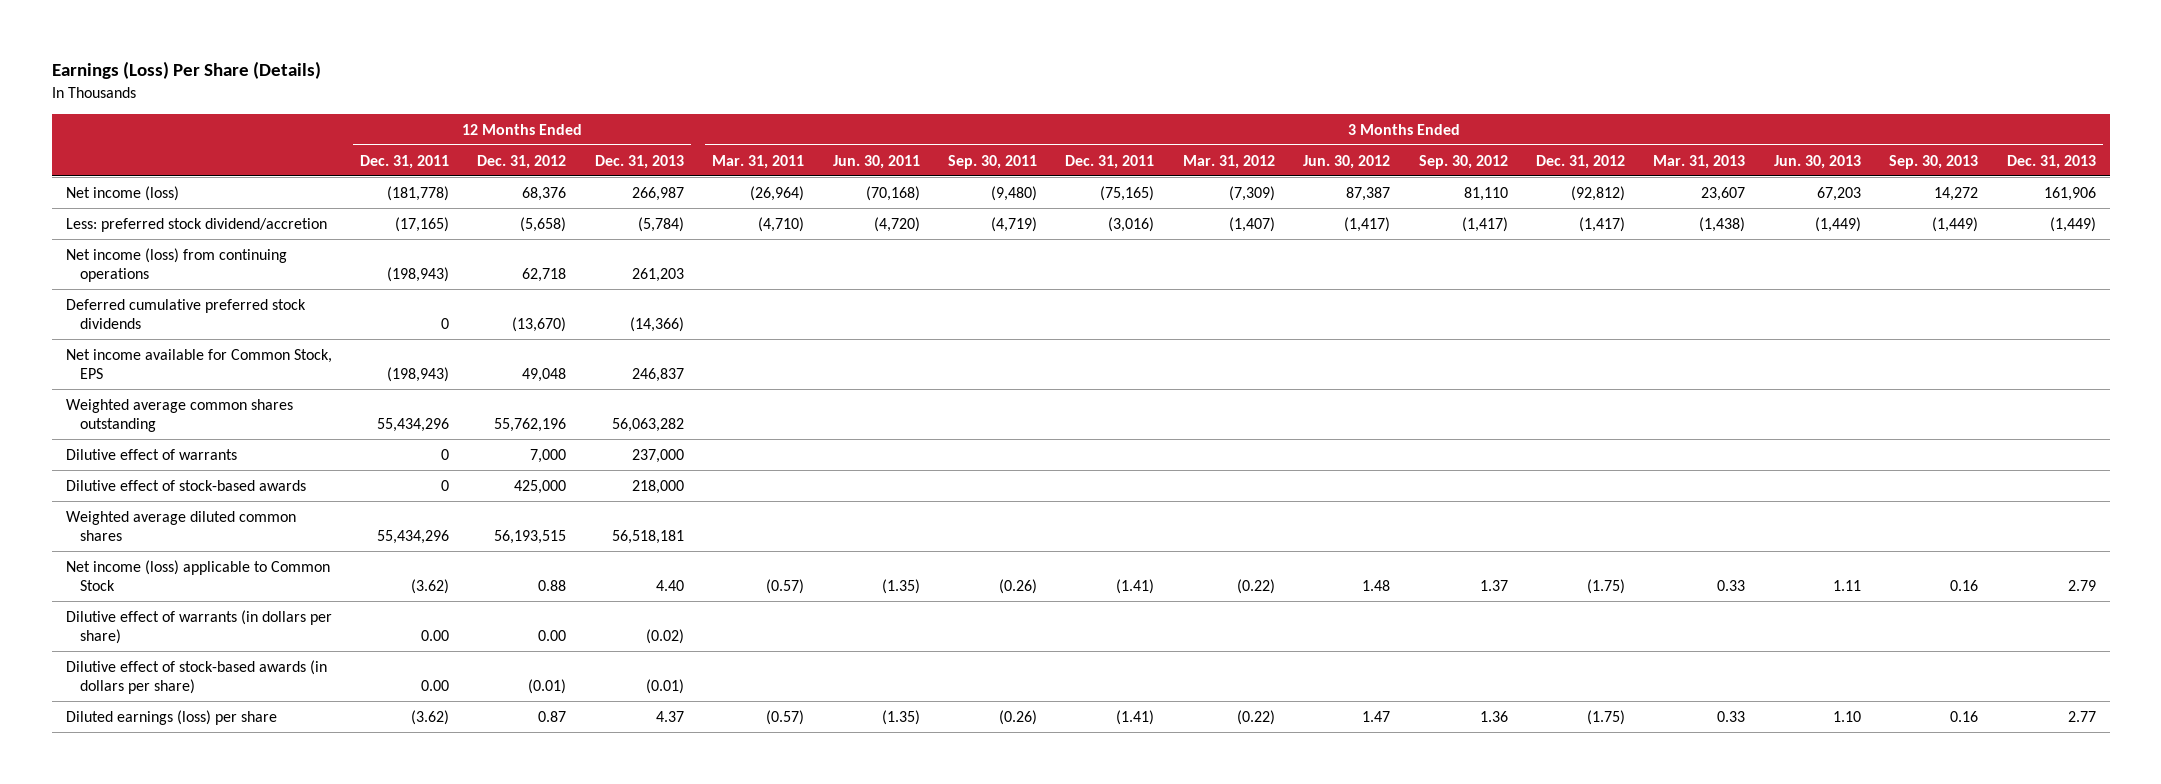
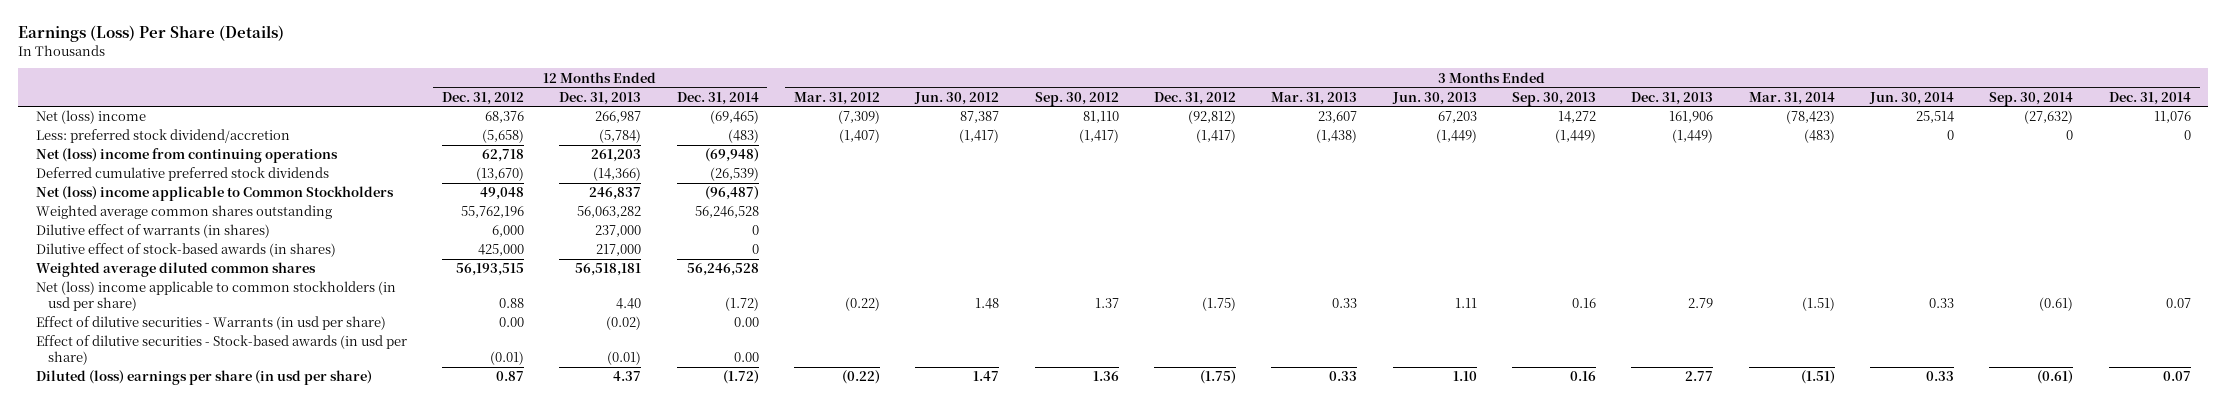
[360,154,450,169] Dec. 31, 2011 -> none
[712,154,805,169] Mar. 31, 2011 -> none
[832,154,920,169] Jun. 30, 2011 -> none
[948,154,1038,169] Sep. 30, 2011 -> none
[1065,154,1155,169] Dec. 31, 2011 -> none
none -> [676,91,759,105] Dec. 31, 2014
none -> [1748,91,1835,105] Mar. 31, 2014
none -> [1869,91,1955,105] Jun. 30, 2014
none -> [1989,91,2074,106] Sep. 30, 2014
none -> [2108,91,2191,105] Dec. 31, 2014
[65,185,179,201] Net income (loss) -> [35,110,146,125] Net (loss) income
[65,247,287,283] Net income (loss) from continuing operations -> [35,148,338,164] Net (loss) income from continuing operations
[65,348,332,380] Net income available for Common Stock, EPS -> [35,186,394,202] Net (loss) income applicable to Common Stockholders
[65,448,237,460] Dilutive effect of warrants -> [35,224,270,239] Dilutive effect of warrants (in shares)
[530,448,567,463] 7,000 -> [491,225,524,238] 6,000
[65,479,306,491] Dilutive effect of stock-based awards -> [35,243,336,258] Dilutive effect of stock-based awards (in shares)
[631,479,684,494] 218,000 -> [596,244,642,257] 217,000
[65,559,330,592] Net income (loss) applicable to Common Stock -> [35,281,396,311] Net (loss) income applicable to common stockholders (in usd per share)
[65,609,332,645] Dilutive effect of warrants (in dollars per share) -> [35,316,386,331] Effect of dilutive securities - Warrants (in usd per share)
[65,659,327,695] Dilutive effect of stock-based awards (in dollars per share) -> [35,335,407,365] Effect of dilutive securities - Stock-based awards (in usd per share)
[65,709,277,725] Diluted earnings (loss) per share -> [35,370,372,386] Diluted (loss) earnings per share (in usd per share)

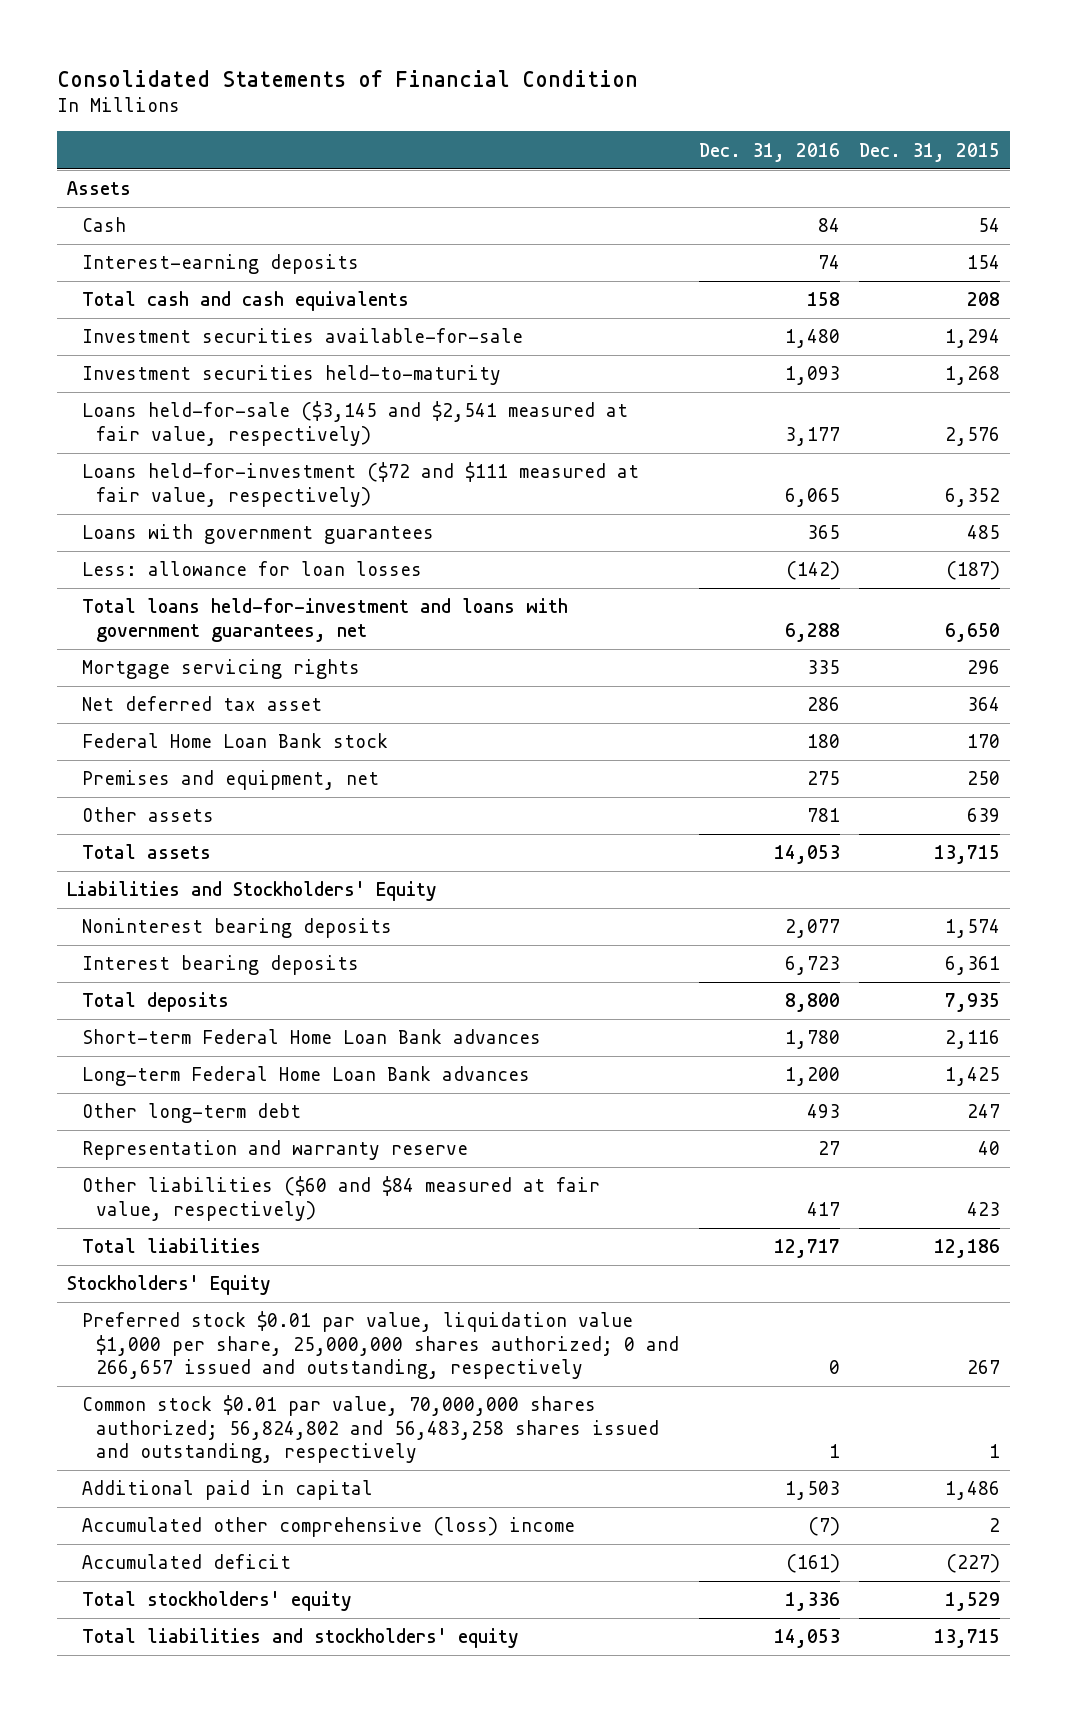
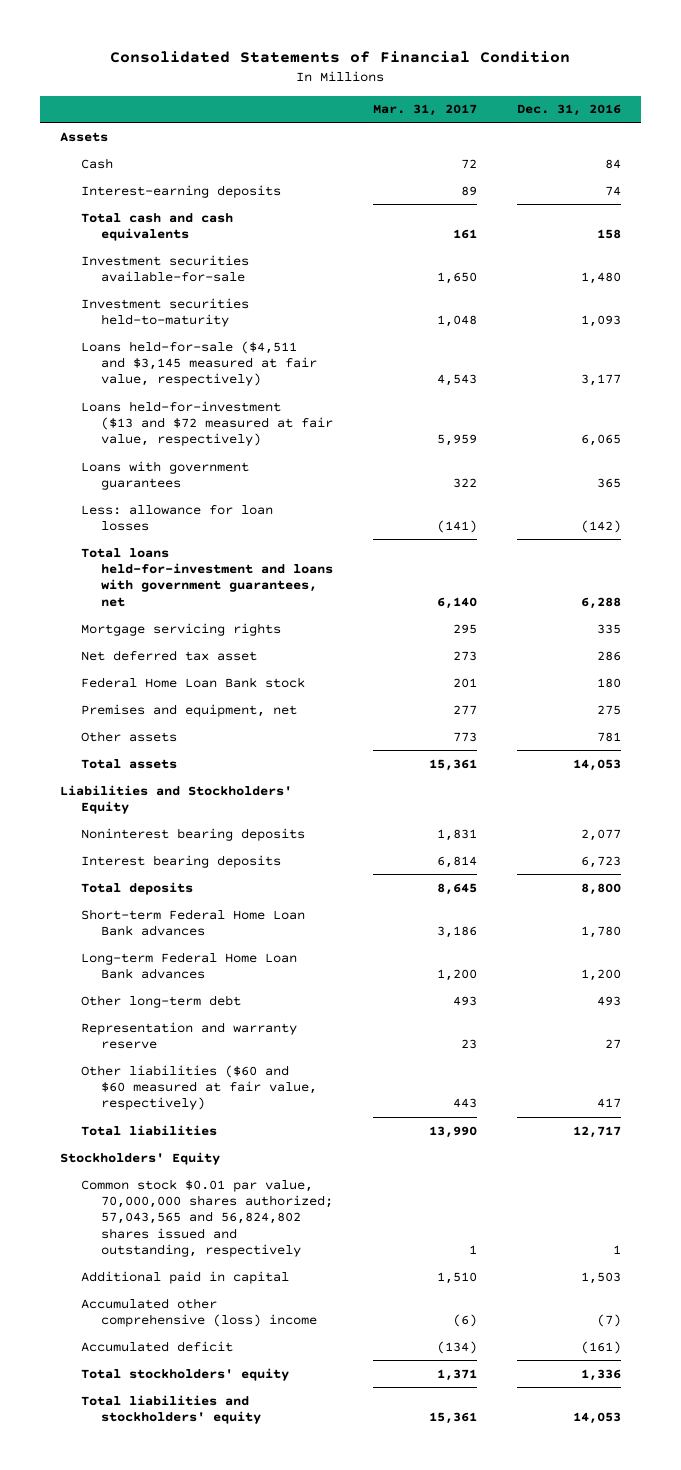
[859,142,1001,162] Dec. 31, 2015 -> none
none -> [373,104,478,117] Mar. 31, 2017
[81,401,628,446] Loans held-for-sale ($3,145 and $2,541 measured at fair value, respectively) -> [80,340,318,387] Loans held-for-sale ($4,511 and $3,145 measured at fair value, respectively)
[81,462,639,507] Loans held-for-investment ($72 and $111 measured at fair value, respectively) -> [80,400,334,447] Loans held-for-investment ($13 and $72 measured at fair value, respectively)
[81,1176,600,1221] Other liabilities ($60 and $84 measured at fair value, respectively) -> [80,1064,318,1111] Other liabilities ($60 and $60 measured at fair value, respectively)
[81,1311,680,1379] Preferred stock $0.01 par value, liquidation value $1,000 per share, 25,000,000 shares authorized; 0 and 266,657 issued and outstanding, respectively -> none
[81,1395,660,1463] Common stock $0.01 par value, 70,000,000 shares authorized; 56,824,802 and 56,483,258 shares issued and outstanding, respectively -> [80,1178,334,1258] Common stock $0.01 par value, 70,000,000 shares authorized; 57,043,565 and 56,824,802 shares issued and outstanding, respectively

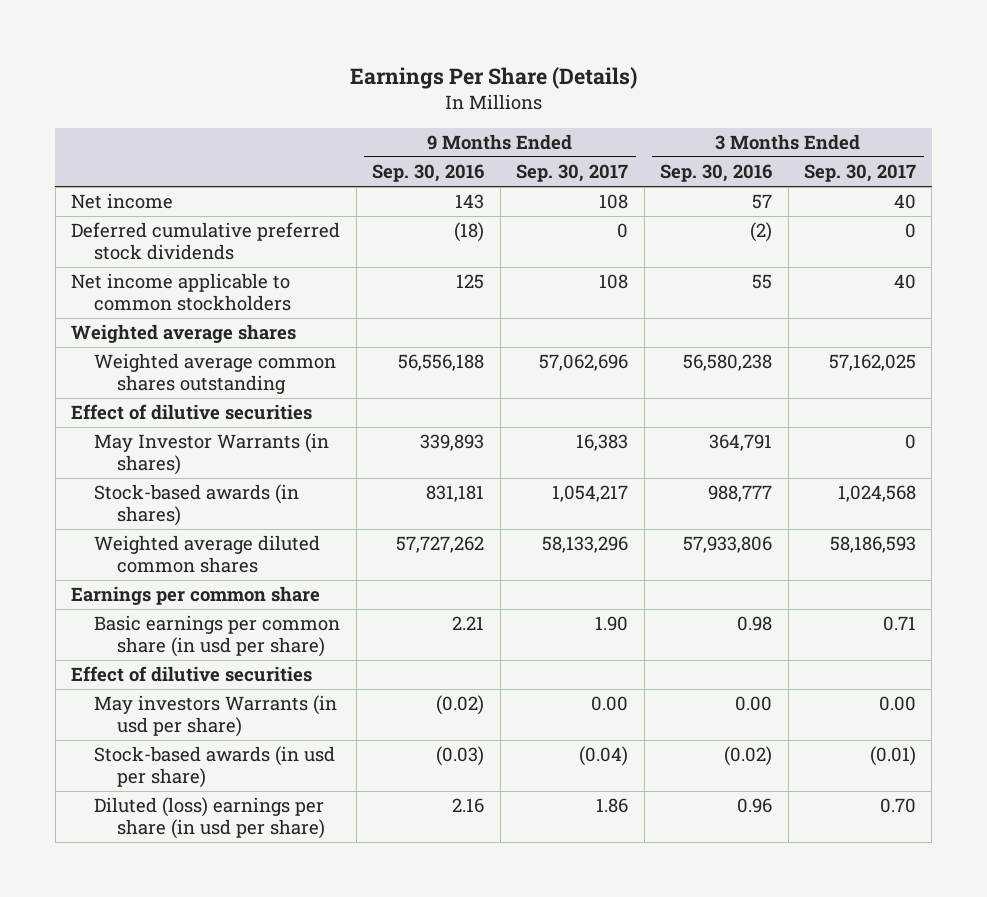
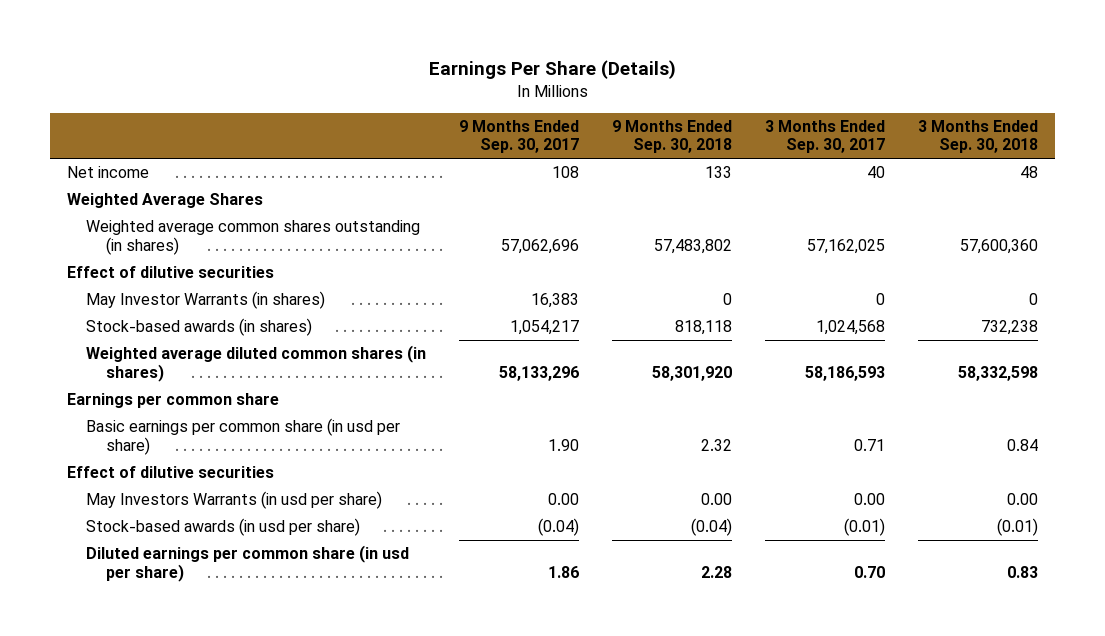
[372,164,485,183] Sep. 30, 2016 -> none
[660,164,773,183] Sep. 30, 2016 -> none
none -> [612,119,733,154] 9 Months Ended Sep. 30, 2018
none -> [918,119,1039,154] 3 Months Ended Sep. 30, 2018
[71,222,341,261] Deferred cumulative preferred stock dividends -> none
[71,273,292,312] Net income applicable to common stockholders -> none
[71,324,297,344] Weighted average shares -> [66,193,263,209] Weighted Average Shares
[94,353,337,395] Weighted average common shares outstanding -> [86,220,421,255] Weighted average common shares outstanding (in shares)
[94,535,321,574] Weighted average diluted common shares -> [86,345,427,382] Weighted average diluted common shares (in shares)
[94,695,338,738] May investors Warrants (in usd per share) -> [86,491,383,510] May Investors Warrants (in usd per share)
[94,797,326,840] Diluted (loss) earnings per share (in usd per share) -> [86,545,410,582] Diluted earnings per common share (in usd per share)

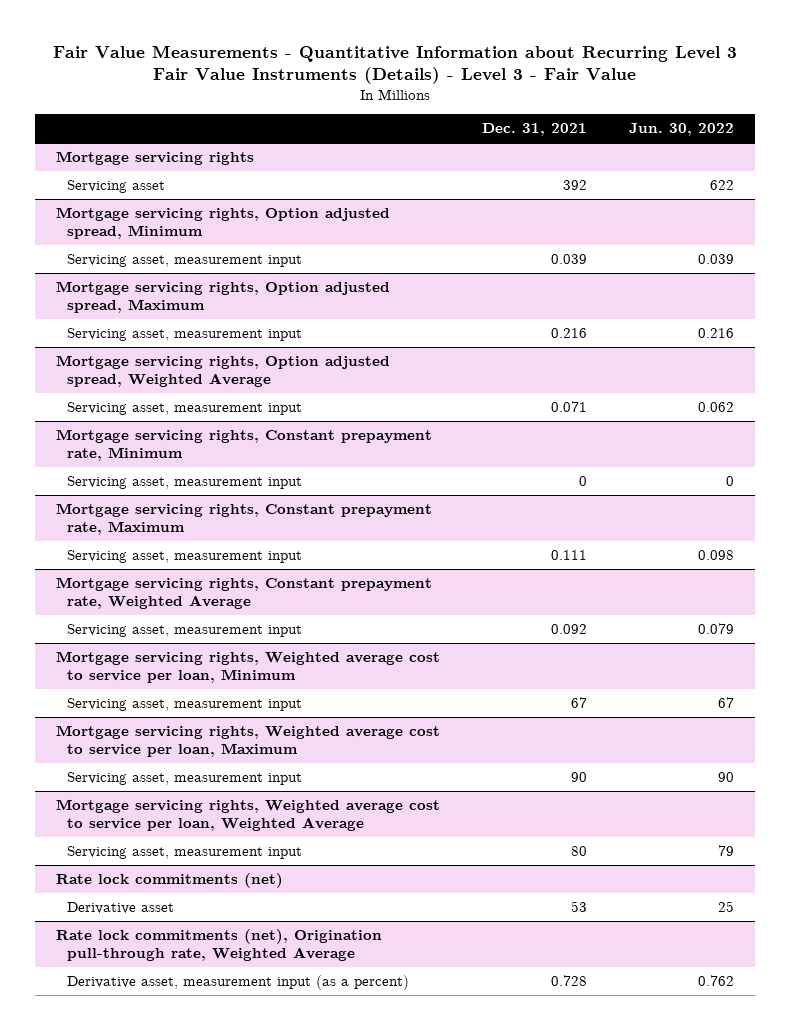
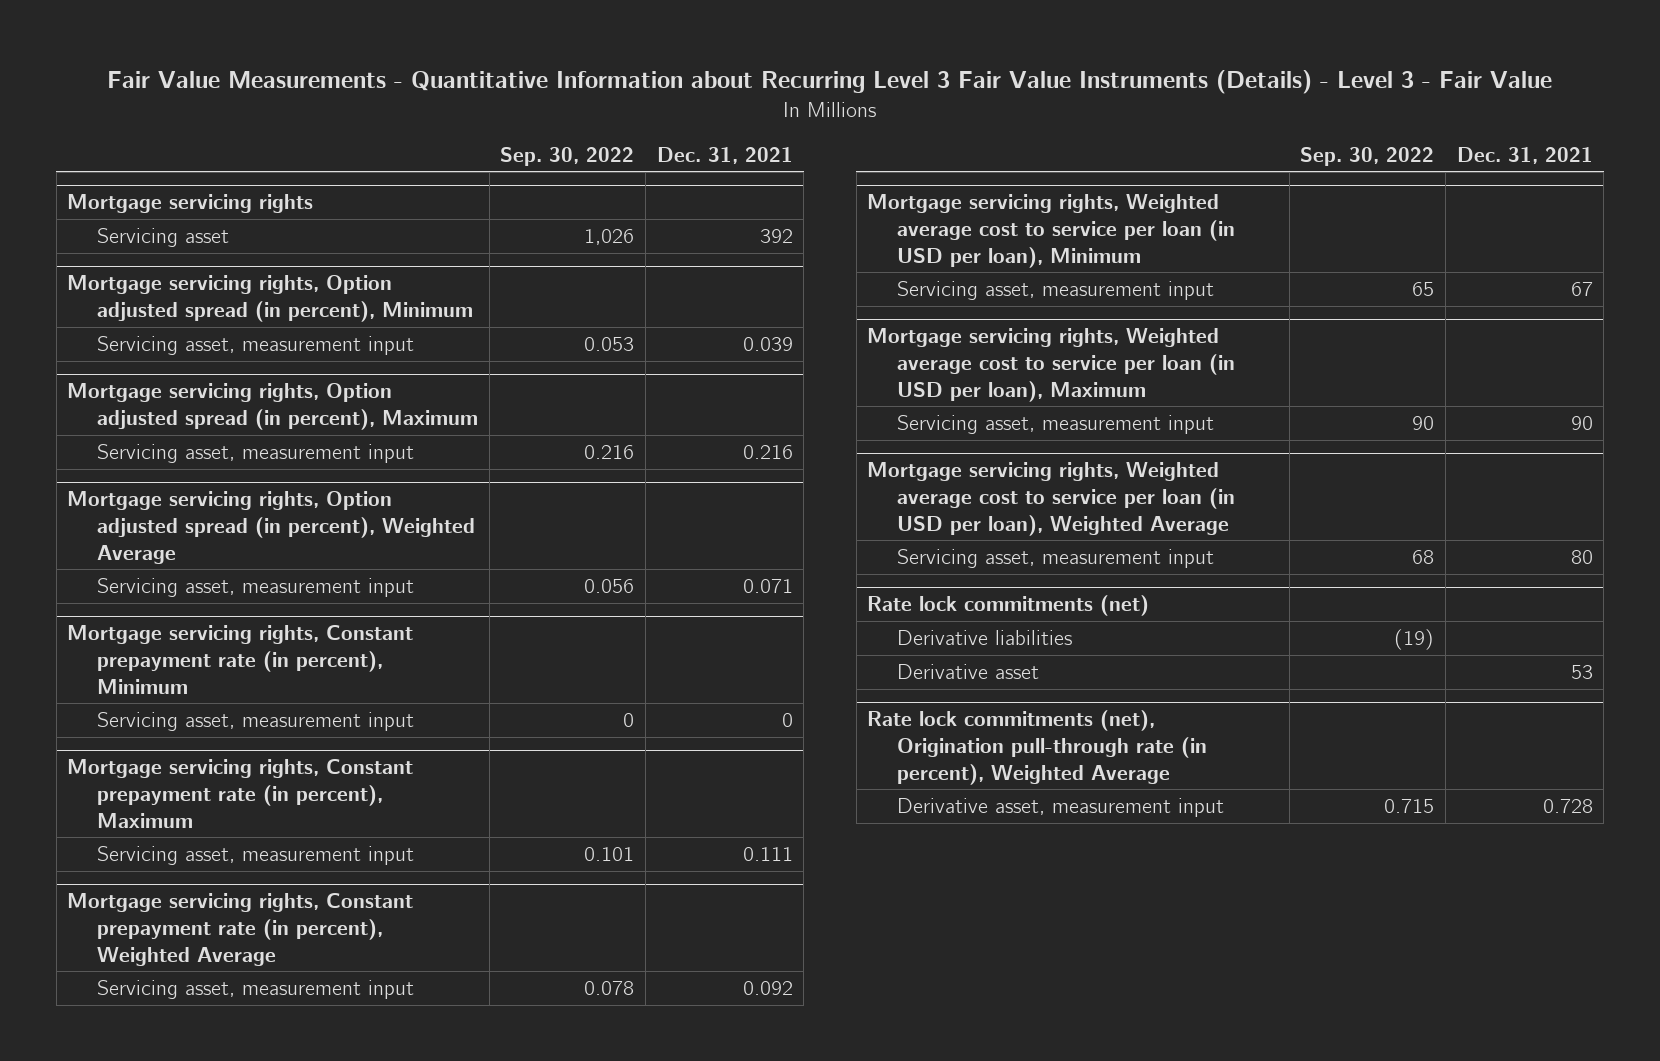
[628,123,734,137] Jun. 30, 2022 -> none
none -> [500,146,635,166] Sep. 30, 2022
[56,207,391,239] Mortgage servicing rights, Option adjusted spread, Minimum -> [67,275,473,323] Mortgage servicing rights, Option adjusted spread (in percent), Minimum
[56,281,391,313] Mortgage servicing rights, Option adjusted spread, Maximum -> [67,383,478,431] Mortgage servicing rights, Option adjusted spread (in percent), Maximum
[56,355,391,387] Mortgage servicing rights, Option adjusted spread, Weighted Average -> [67,491,475,564] Mortgage servicing rights, Option adjusted spread (in percent), Weighted Average
[56,429,433,461] Mortgage servicing rights, Constant prepayment rate, Minimum -> [67,625,414,694] Mortgage servicing rights, Constant prepayment rate (in percent), Minimum
[56,503,433,535] Mortgage servicing rights, Constant prepayment rate, Maximum -> [67,759,414,828] Mortgage servicing rights, Constant prepayment rate (in percent), Maximum
[56,577,433,609] Mortgage servicing rights, Constant prepayment rate, Weighted Average -> [67,893,414,966] Mortgage servicing rights, Constant prepayment rate (in percent), Weighted Average
[56,651,441,683] Mortgage servicing rights, Weighted average cost to service per loan, Minimum -> [867,194,1236,268] Mortgage servicing rights, Weighted average cost to service per loan (in USD per loan), Minimum
[56,725,441,757] Mortgage servicing rights, Weighted average cost to service per loan, Maximum -> [867,328,1236,402] Mortgage servicing rights, Weighted average cost to service per loan (in USD per loan), Maximum
[56,799,441,831] Mortgage servicing rights, Weighted average cost to service per loan, Weighted Average -> [867,462,1236,536] Mortgage servicing rights, Weighted average cost to service per loan (in USD per loan), Weighted Average
none -> [897,630,1073,646] Derivative liabilities
[56,929,383,961] Rate lock commitments (net), Origination pull-through rate, Weighted Average -> [867,710,1208,785] Rate lock commitments (net), Origination pull-through rate (in percent), Weighted Average
[66,975,409,991] Derivative asset, measurement input (as a percent) -> [897,798,1225,818] Derivative asset, measurement input

